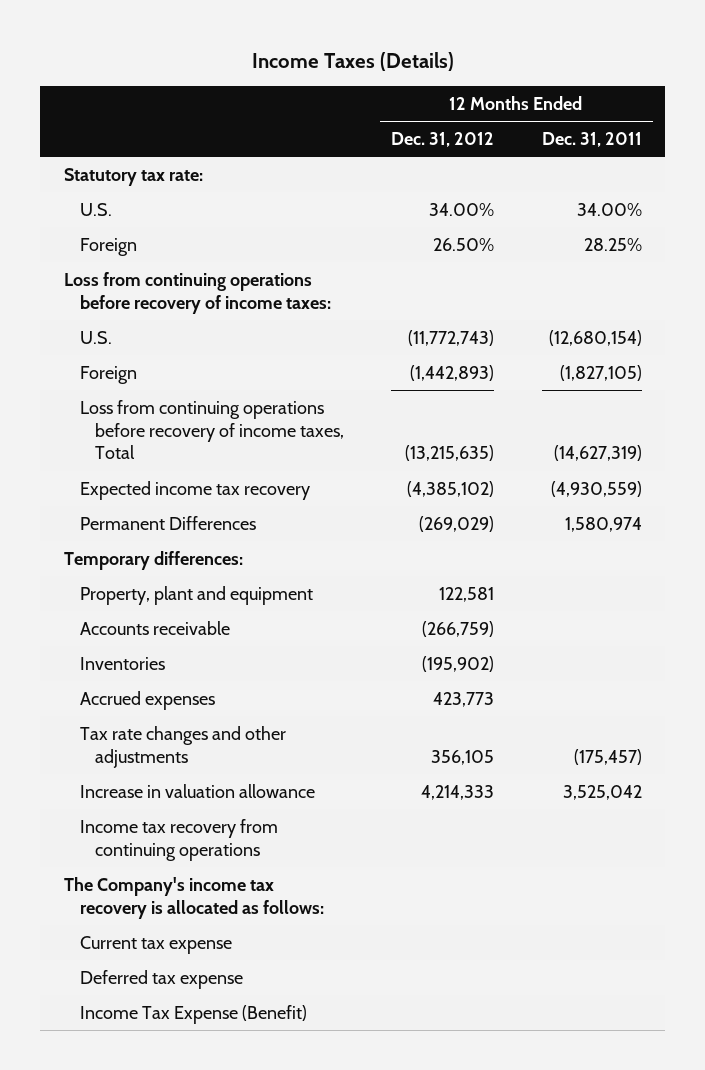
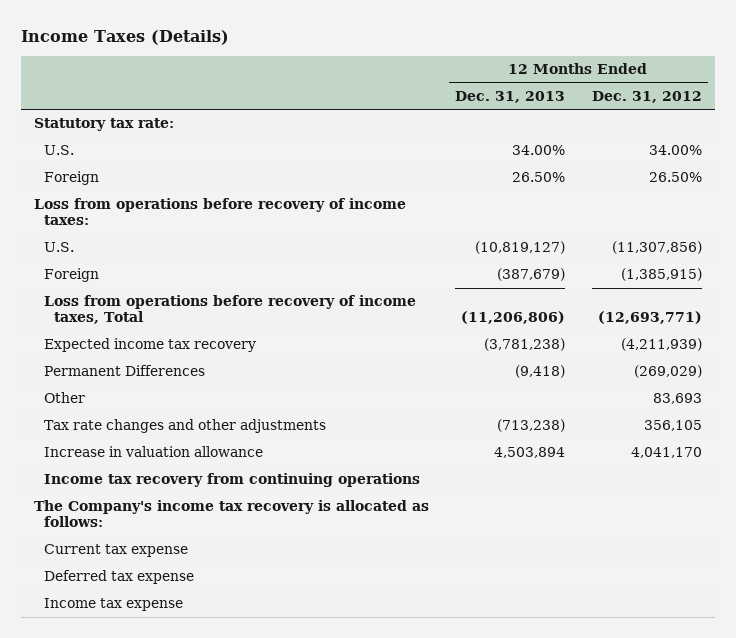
[541,132,642,148] Dec. 31, 2011 -> none
none -> [455,90,566,103] Dec. 31, 2013
[63,271,331,314] Loss from continuing operations before recovery of income taxes: -> [33,198,406,226] Loss from operations before recovery of income taxes:
[408,329,495,346] (11,772,743) -> [611,241,702,255] (11,307,856)
[410,364,495,381] (1,442,893) -> [620,268,702,282] (1,385,915)
[79,399,345,460] Loss from continuing operations before recovery of income taxes, Total -> [44,295,417,325] Loss from operations before recovery of income taxes, Total
[405,445,495,462] (13,215,635) -> [597,311,702,325] (12,693,771)
[407,480,495,497] (4,385,102) -> [620,338,702,352] (4,211,939)
[63,550,243,570] Temporary differences: -> none
[79,585,313,605] Property, plant and equipment -> none
[79,620,230,635] Accounts receivable -> none
[79,656,165,670] Inventories -> none
[79,690,215,710] Accrued expenses -> none
none -> [44,392,86,404] Other
[421,784,495,800] 4,214,333 -> [630,447,702,459] 4,041,170
[79,1004,307,1024] Income Tax Expense (Benefit) -> [44,598,184,612] Income tax expense

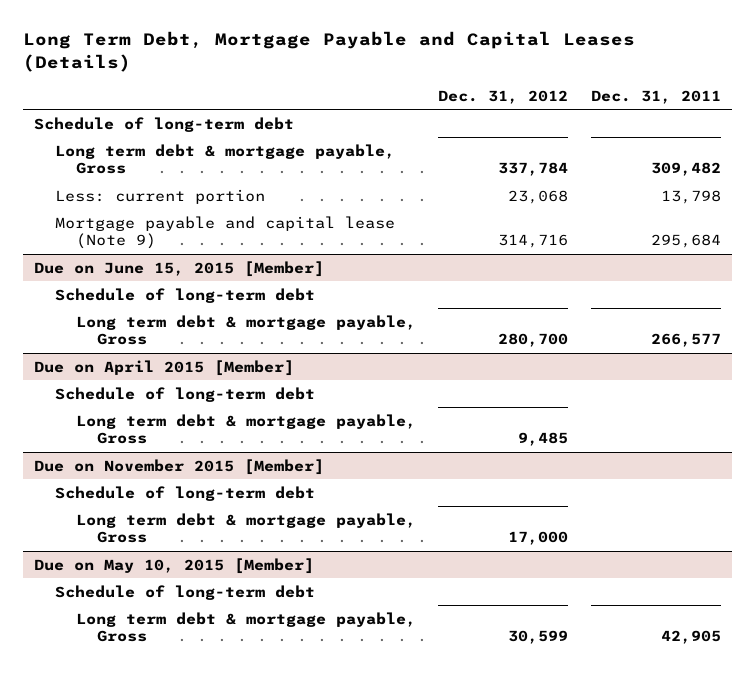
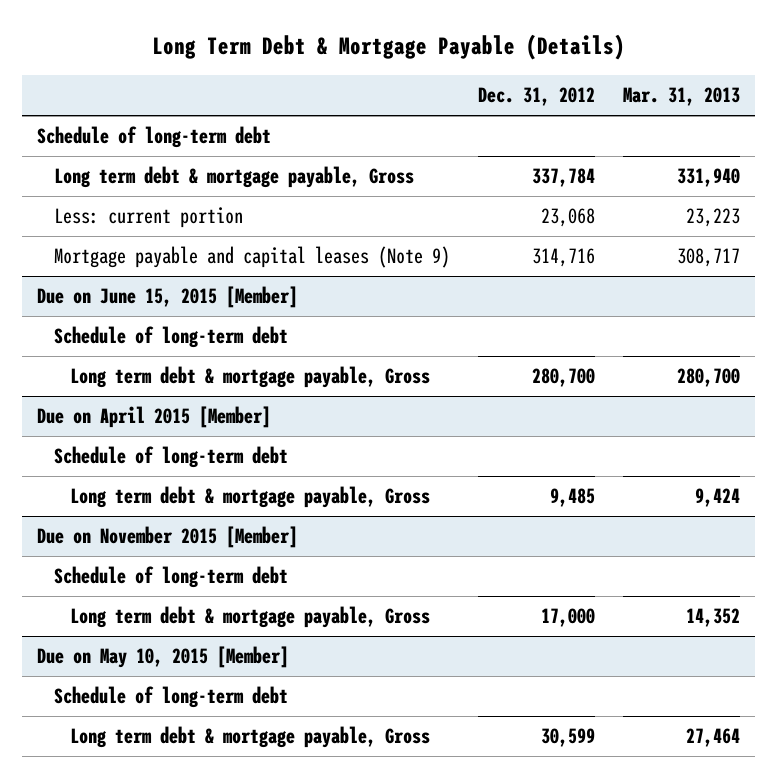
[22,31,635,72] Long Term Debt, Mortgage Payable and Capital Leases (Details) -> [151,34,625,61] Long Term Debt & Mortgage Payable (Details)
[590,89,721,104] Dec. 31, 2011 -> none
none -> [623,86,741,106] Mar. 31, 2013
[55,215,396,250] Mortgage payable and capital lease (Note 9) -> [53,246,450,269] Mortgage payable and capital leases (Note 9)

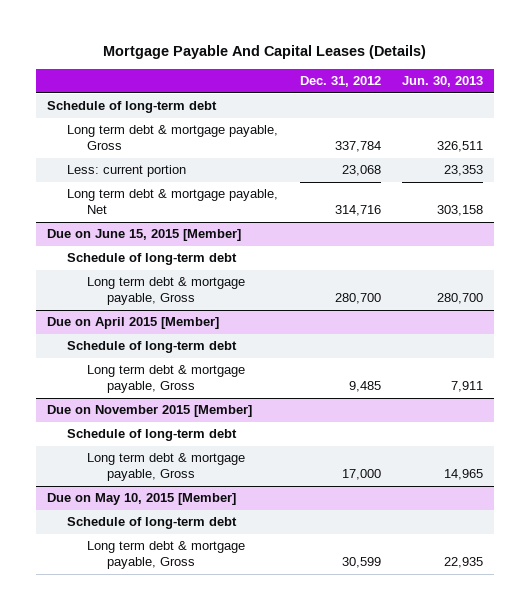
[151,34,625,61] Long Term Debt & Mortgage Payable (Details) -> [103,45,427,60] Mortgage Payable And Capital Leases (Details)
[623,86,741,106] Mar. 31, 2013 -> none
none -> [402,76,484,88] Jun. 30, 2013
[53,246,450,269] Mortgage payable and capital leases (Note 9) -> [67,189,279,215] Long term debt & mortgage payable, Net

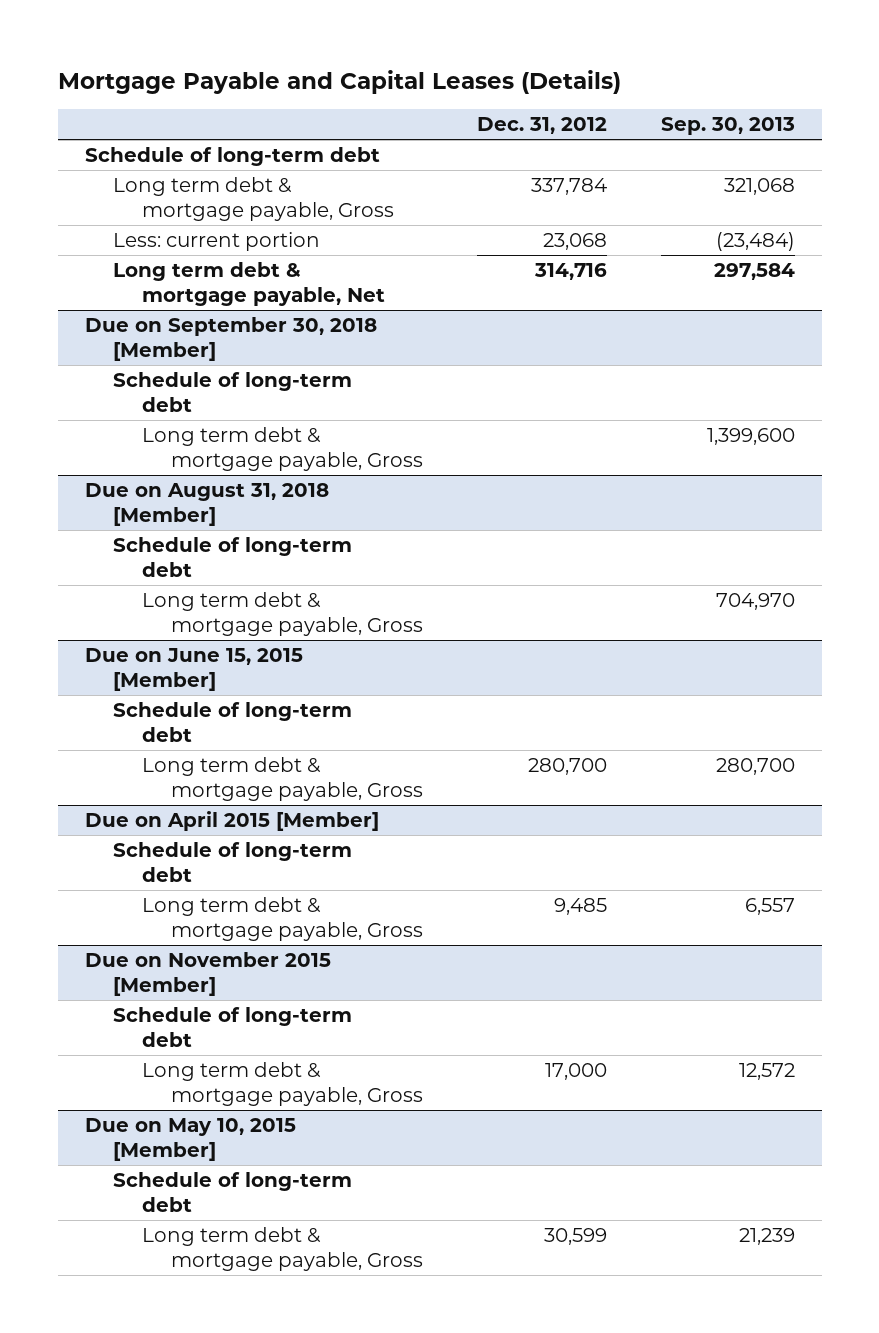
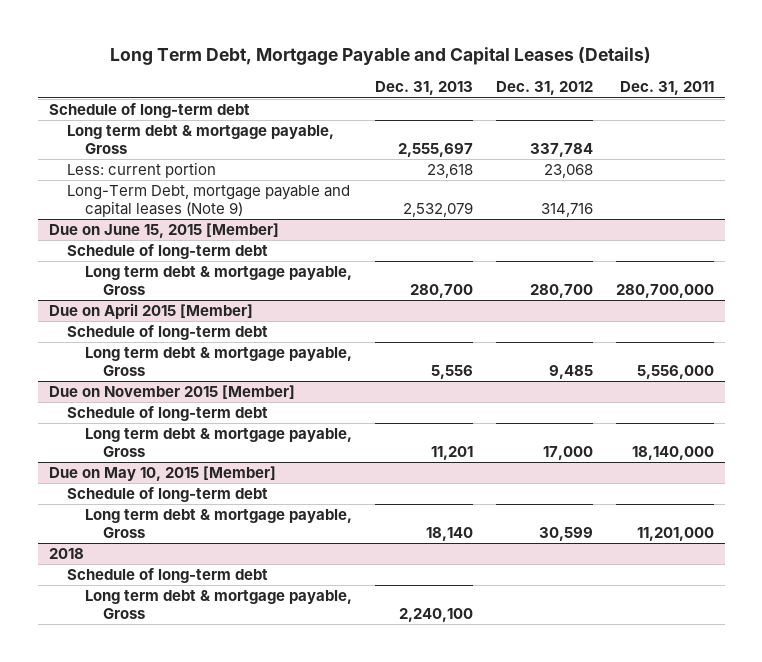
[57,70,621,95] Mortgage Payable and Capital Leases (Details) -> [110,47,652,66] Long Term Debt, Mortgage Payable and Capital Leases (Details)
[660,117,795,136] Sep. 30, 2013 -> none
none -> [374,81,473,96] Dec. 31, 2013
none -> [619,81,714,96] Dec. 31, 2011
[84,317,377,362] Due on September 30, 2018 [Member] -> none
[113,372,353,413] Schedule of long-term debt -> none
[142,427,423,472] Long term debt & mortgage payable, Gross -> none
[84,483,329,527] Due on August 31, 2018 [Member] -> none
[113,537,353,578] Schedule of long-term debt -> none
[142,592,423,637] Long term debt & mortgage payable, Gross -> none
[113,262,386,307] Long term debt & mortgage payable, Net -> [66,185,350,217] Long-Term Debt, mortgage payable and capital leases (Note 9)
none -> [48,548,84,560] 2018
none -> [66,568,268,584] Schedule of long-term debt
none -> [84,590,352,619] Long term debt & mortgage payable, Gross

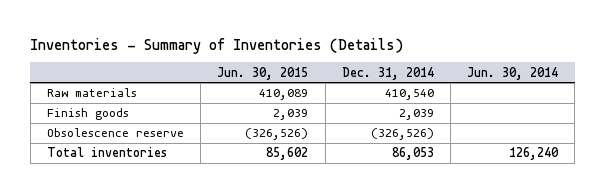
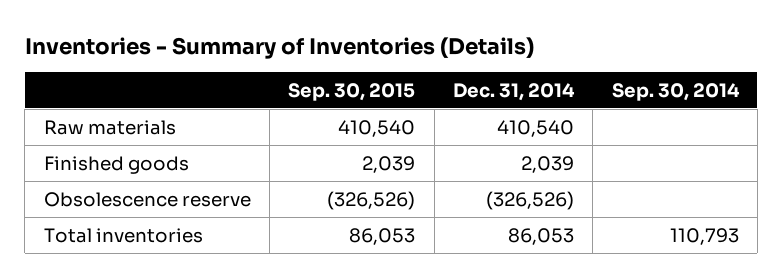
[217,66,309,80] Jun. 30, 2015 -> none
[467,66,559,80] Jun. 30, 2014 -> none
none -> [288,83,416,102] Sep. 30, 2015
none -> [611,83,740,102] Sep. 30, 2014
[47,108,130,121] Finish goods -> [43,155,189,174] Finished goods

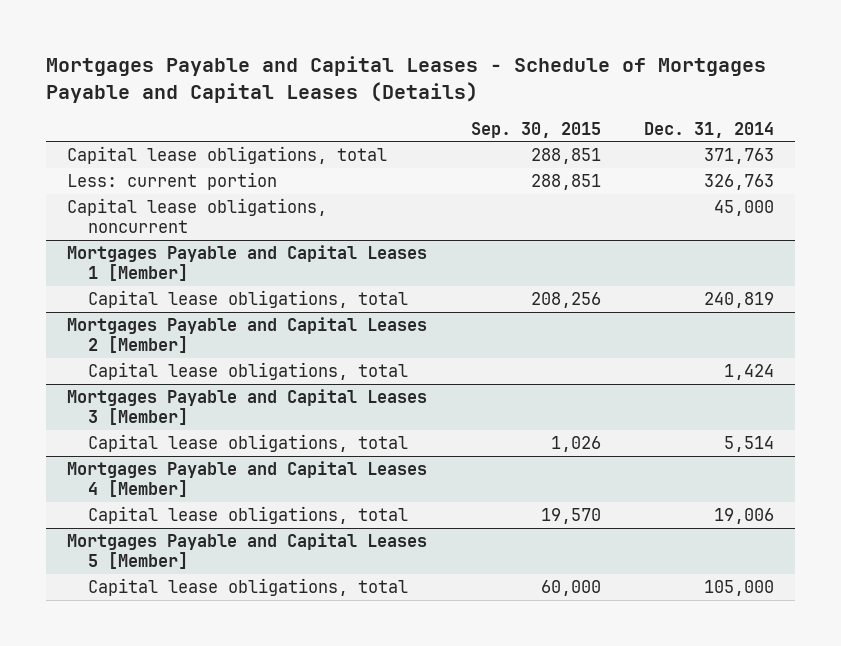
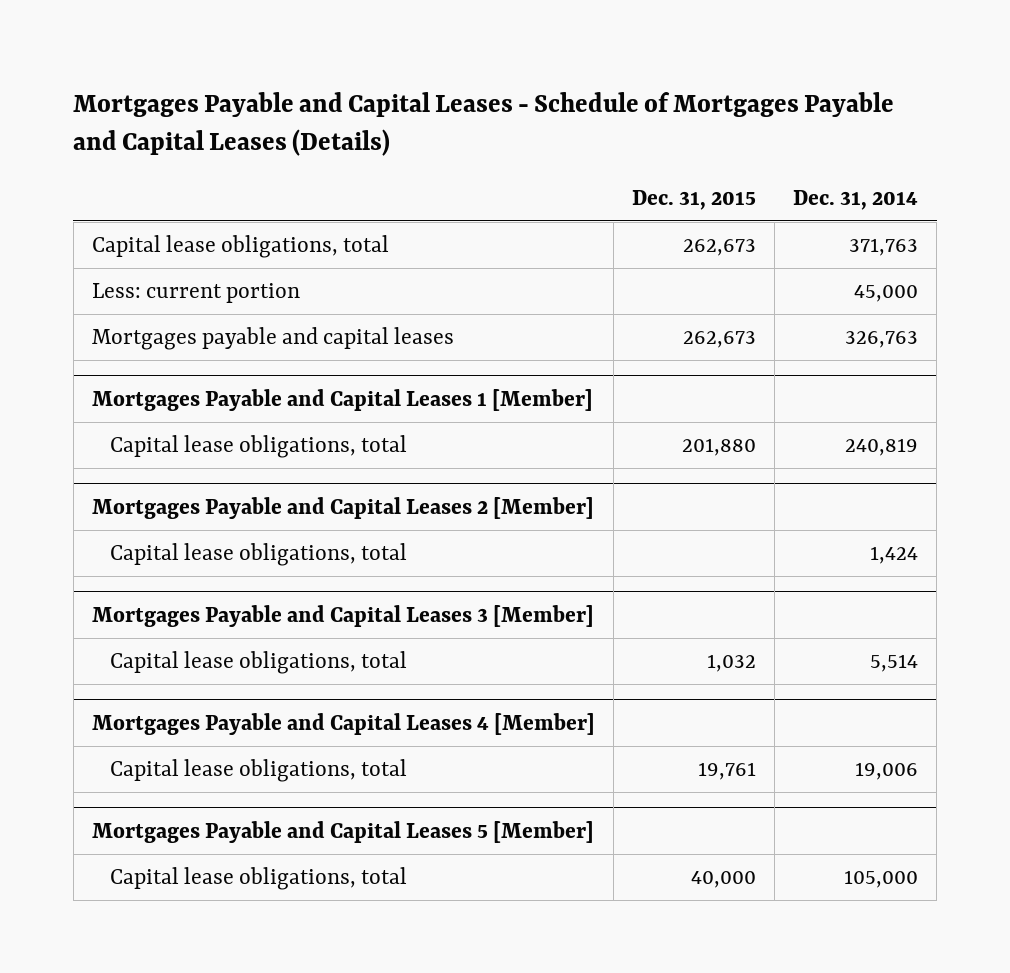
[470,121,601,138] Sep. 30, 2015 -> none
none -> [632,189,757,210] Dec. 31, 2015
[67,198,328,234] Capital lease obligations, noncurrent -> none
[703,174,774,191] 326,763 -> [854,285,919,303] 45,000
none -> [91,327,454,351] Mortgages payable and capital leases

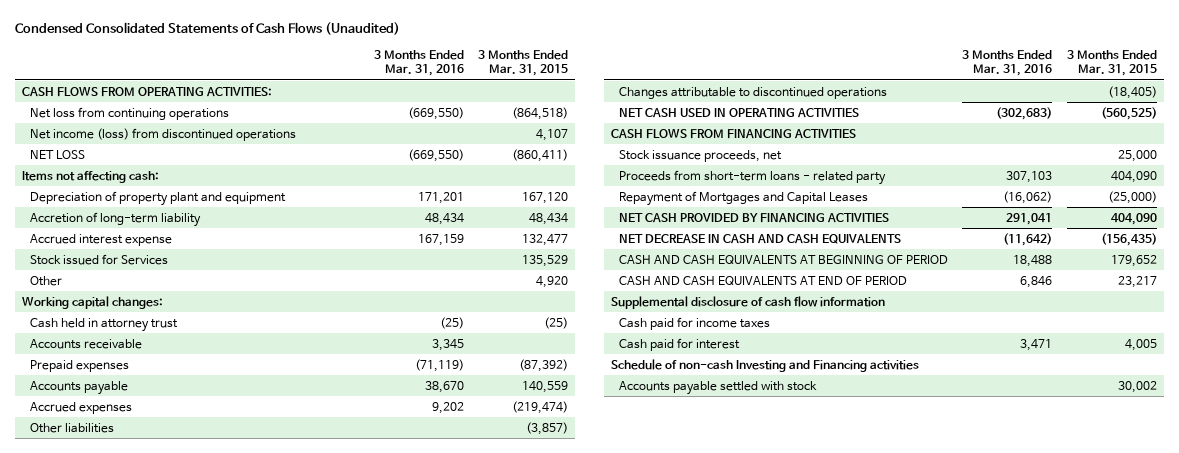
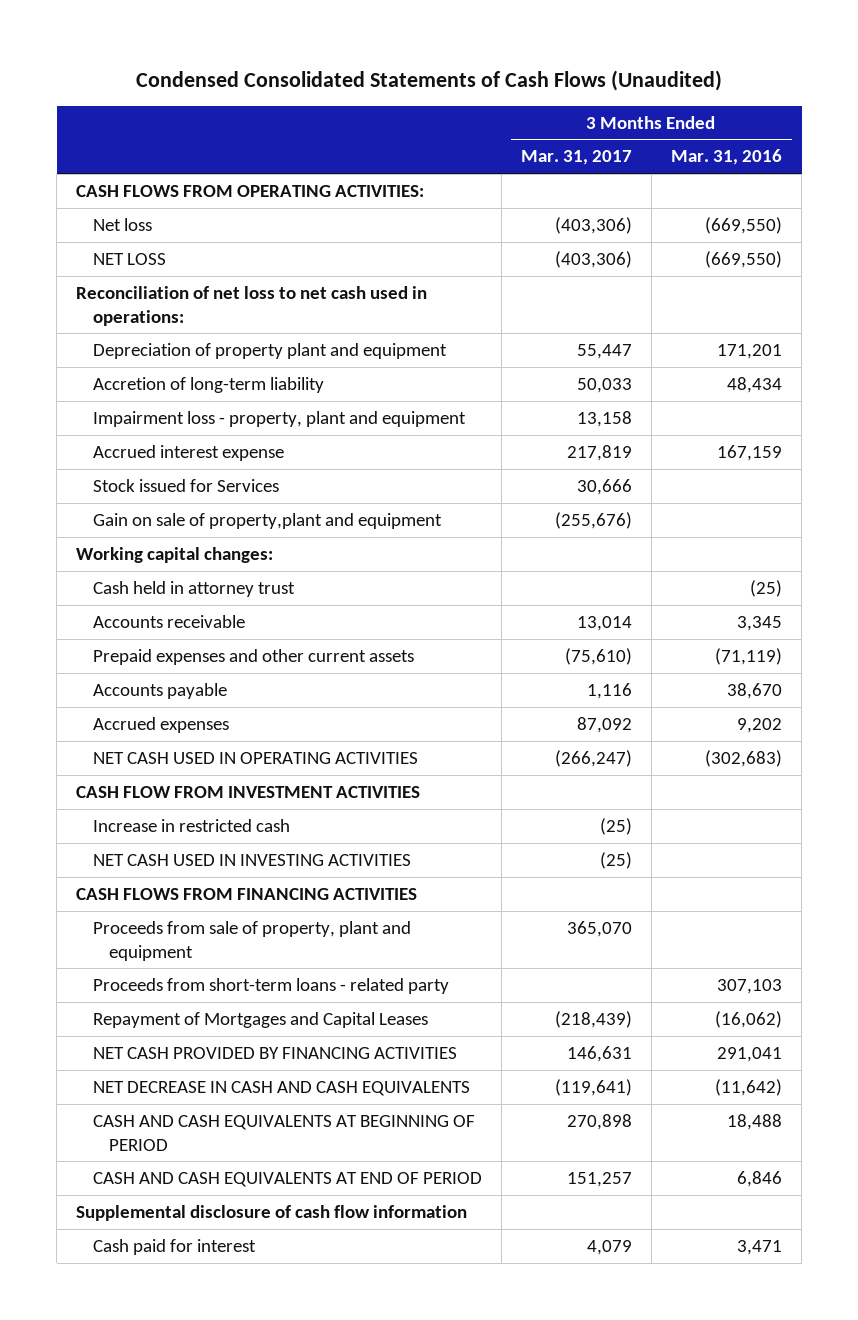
[477,49,568,77] 3 Months Ended Mar. 31, 2015 -> none
none -> [520,150,632,166] Mar. 31, 2017
[30,127,297,141] Net income (loss) from discontinued operations -> none
[30,106,230,120] Net loss from continuing operations -> [92,218,152,232] Net loss
[21,170,159,183] Items not affecting cash: -> [76,286,428,326] Reconciliation of net loss to net cash used in operations:
none -> [92,411,466,428] Impairment loss - property, plant and equipment
[30,275,63,286] Other -> none
none -> [92,513,442,530] Gain on sale of property,plant and equipment
[30,359,130,372] Prepaid expenses -> [92,649,414,666] Prepaid expenses and other current assets
[30,422,115,433] Other liabilities -> none
[618,86,887,99] Changes attributable to discontinued operations -> none
none -> [76,786,421,799] CASH FLOW FROM INVESTMENT ACTIVITIES
none -> [92,819,290,833] Increase in restricted cash
none -> [92,854,411,867] NET CASH USED IN INVESTING ACTIVITIES
[618,149,782,162] Stock issuance proceeds, net -> none
none -> [92,921,411,961] Proceeds from sale of property, plant and equipment
[618,316,770,330] Cash paid for income taxes -> none
[610,358,919,372] Schedule of non-cash Investing and Financing activities -> none
[618,380,817,395] Accounts payable settled with stock -> none

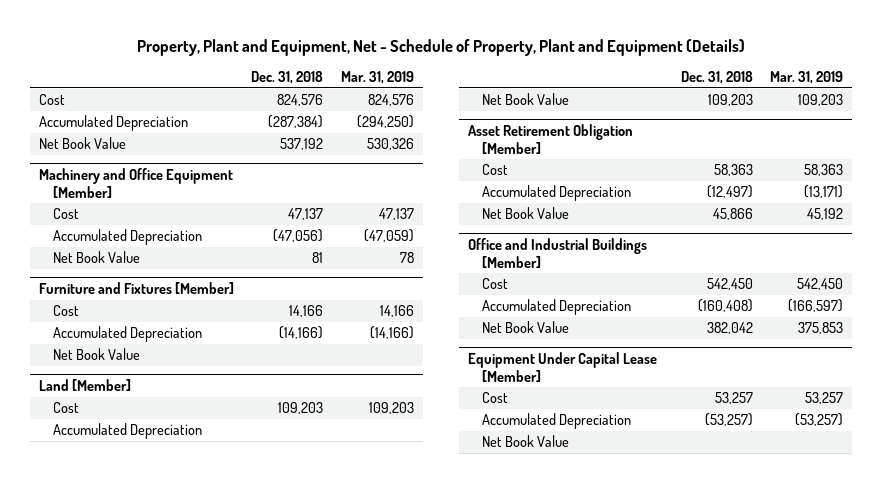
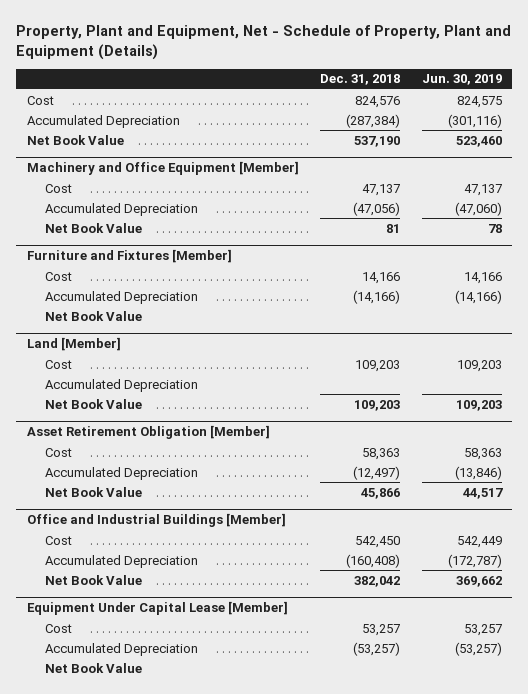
[341,71,415,85] Mar. 31, 2019 -> none
none -> [421,74,502,86] Jun. 30, 2019
[280,138,324,151] 537,192 -> [354,135,401,147] 537,190

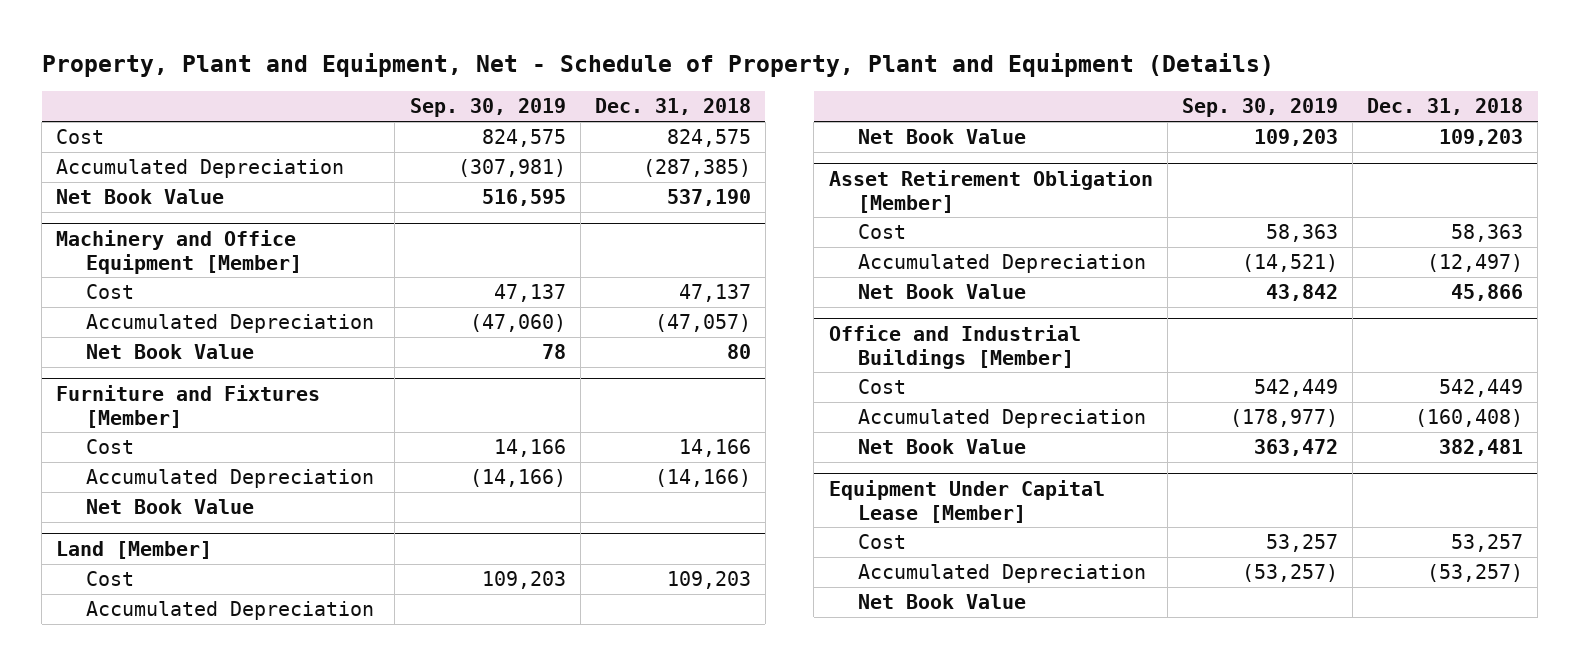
[421,74,502,86] Jun. 30, 2019 -> none
none -> [409,98,566,118] Sep. 30, 2019
[355,95,401,108] 824,576 -> [666,129,751,148] 824,575
[346,113,401,128] (287,384) -> [642,159,751,178] (287,385)
[353,201,401,216] (47,056) -> [654,314,751,333] (47,057)
[386,223,401,233] 81 -> [726,344,751,360] 80
[355,535,401,548] 542,450 -> [1439,379,1524,398] 542,449
[354,575,401,587] 382,042 -> [1439,439,1524,457] 382,481

